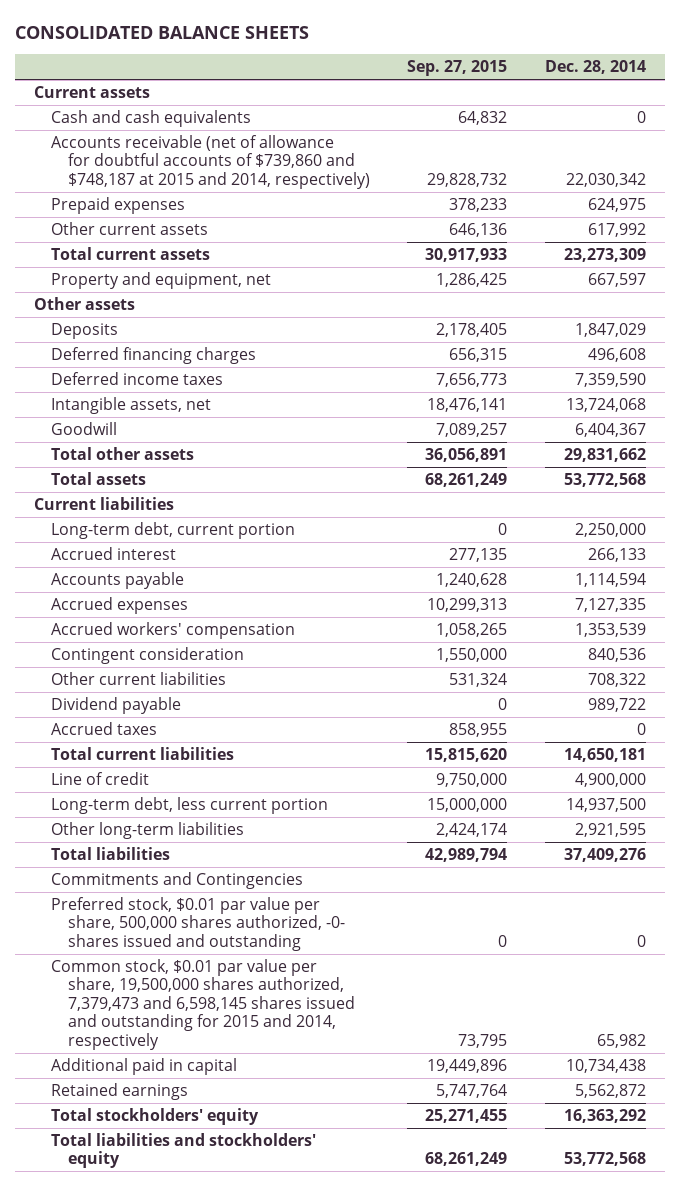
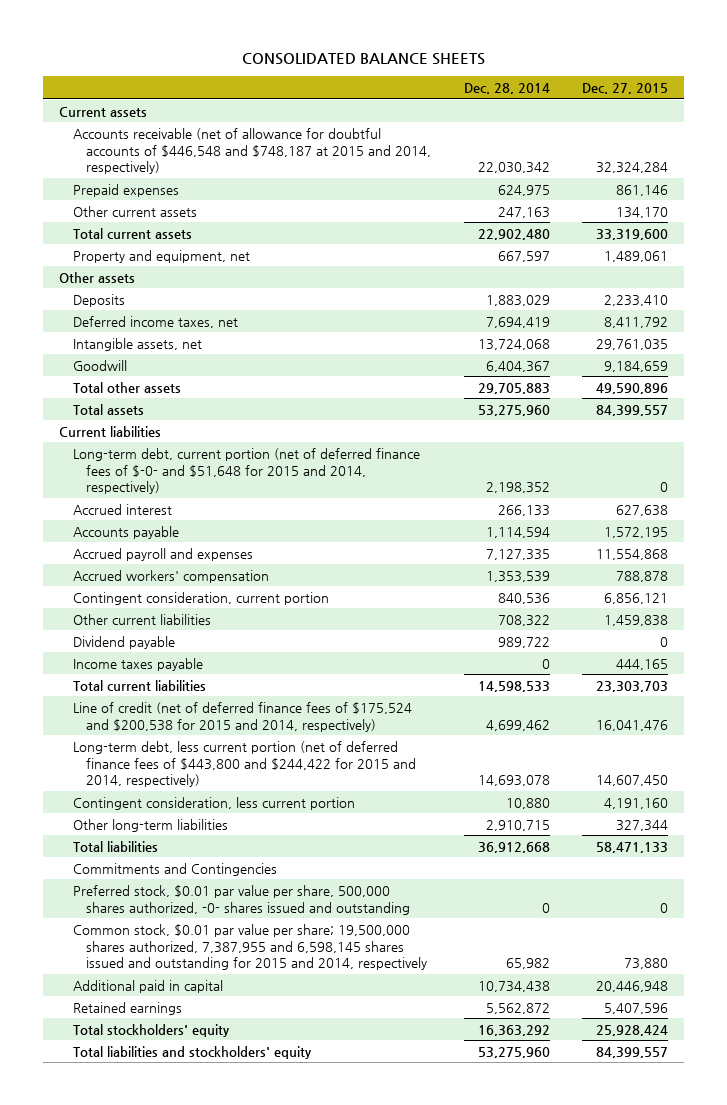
[407,60,508,77] Sep. 27, 2015 -> none
none -> [581,83,668,95] Dec. 27, 2015
[50,109,251,127] Cash and cash equivalents -> none
[50,134,370,189] Accounts receivable (net of allowance for doubtful accounts of $739,860 and $748,187 at 2015 and 2014, respectively) -> [72,127,432,175] Accounts receivable (net of allowance for doubtful accounts of $446,548 and $748,187 at 2015 and 2014, respectively)
[588,222,647,237] 617,992 -> [497,206,550,218] 247,163
[564,247,647,262] 23,273,309 -> [477,228,550,240] 22,902,480
[50,346,256,364] Deferred financing charges -> none
[575,322,647,337] 1,847,029 -> [485,294,550,306] 1,883,029
[50,371,223,385] Deferred income taxes -> [72,315,238,328] Deferred income taxes, net
[575,372,647,387] 7,359,590 -> [485,316,550,328] 7,694,419
[564,447,647,462] 29,831,662 -> [477,382,550,394] 29,705,883
[564,472,647,487] 53,772,568 -> [477,404,550,416] 53,275,960
[50,521,295,539] Long-term debt, current portion -> [72,447,420,495] Long-term debt, current portion (net of deferred finance fees of $-0- and $51,648 for 2015 and 2014, respectively)
[575,522,647,537] 2,250,000 -> [485,482,550,494] 2,198,352
[50,596,188,614] Accrued expenses -> [72,547,253,561] Accrued payroll and expenses
[50,646,244,664] Contingent consideration -> [72,591,329,605] Contingent consideration, current portion
[50,771,149,785] Line of credit -> none
[50,721,157,735] Accrued taxes -> [72,657,203,671] Income taxes payable
[564,747,647,762] 14,650,181 -> [477,680,550,692] 14,598,533
none -> [72,701,412,732] Line of credit (net of deferred finance fees of $175,524 and $200,538 for 2015 and 2014, respectively)
[50,796,328,814] Long-term debt, less current portion -> [72,740,417,788] Long-term debt, less current portion (net of deferred finance fees of $443,800 and $244,422 for 2015 and 2014, respectively)
[566,797,647,812] 14,937,500 -> [477,775,550,787] 14,693,078
none -> [72,796,355,810] Contingent consideration, less current portion
[575,822,647,837] 2,921,595 -> [485,819,550,831] 2,910,715
[564,847,647,862] 37,409,276 -> [477,841,550,853] 36,912,668
[50,958,355,1050] Common stock, $0.01 par value per share, 19,500,000 shares authorized, 7,379,473 and 6,598,145 shares issued and outstanding for 2015 and 2014, respectively -> [72,923,428,971] Common stock, $0.01 par value per share; 19,500,000 shares authorized, 7,387,955 and 6,598,145 shares issued and outstanding for 2015 and 2014, respectively
[564,1152,647,1167] 53,772,568 -> [477,1046,550,1058] 53,275,960

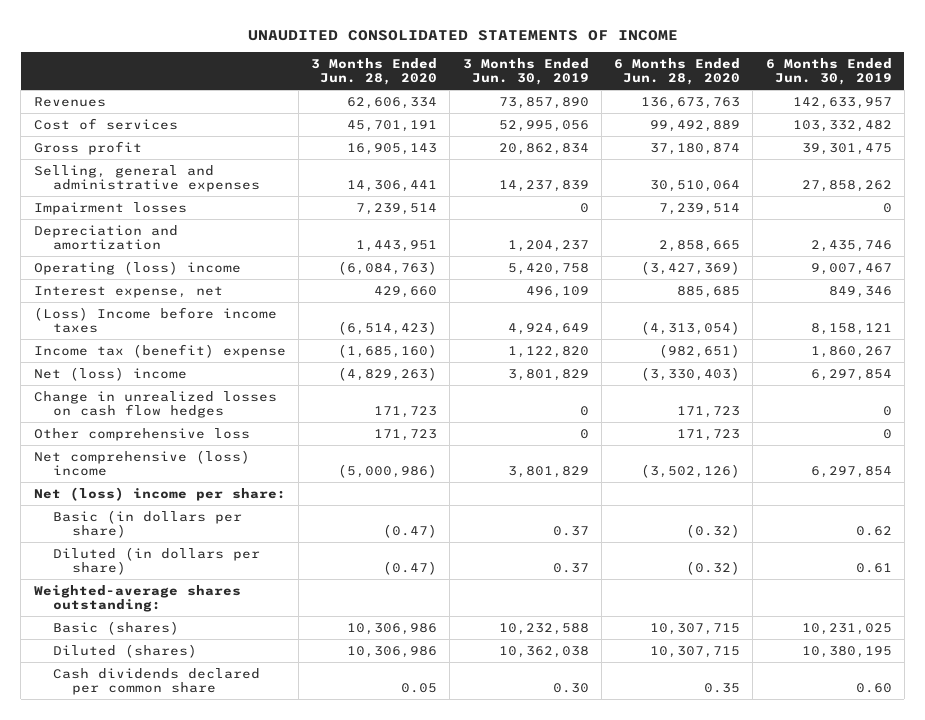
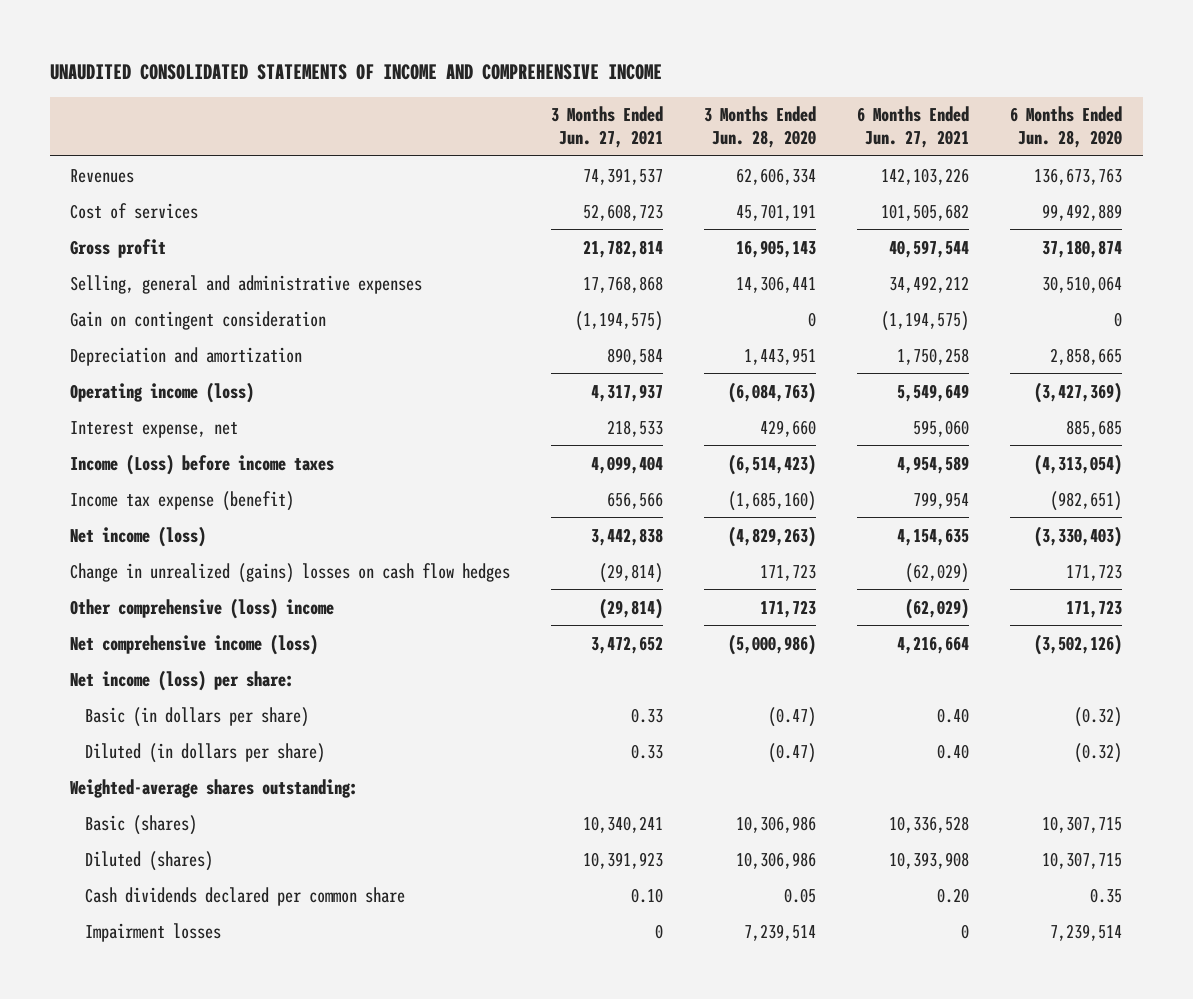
[247,30,678,42] UNAUDITED CONSOLIDATED STATEMENTS OF INCOME -> [50,63,663,80] UNAUDITED CONSOLIDATED STATEMENTS OF INCOME AND COMPREHENSIVE INCOME
[462,58,589,86] 3 Months Ended Jun. 30, 2019 -> none
[765,58,892,86] 6 Months Ended Jun. 30, 2019 -> none
none -> [551,106,664,148] 3 Months Ended Jun. 27, 2021
none -> [857,106,970,148] 6 Months Ended Jun. 27, 2021
none -> [70,310,327,330] Gain on contingent consideration
[33,260,241,275] Operating (loss) income -> [70,381,255,403] Operating income (loss)
[33,306,277,333] (Loss) Income before income taxes -> [70,453,335,475] Income (Loss) before income taxes
[33,343,286,358] Income tax (benefit) expense -> [70,490,295,511] Income tax expense (benefit)
[33,366,187,381] Net (loss) income -> [70,525,207,547] Net income (loss)
[33,390,277,418] Change in unrealized losses on cash flow hedges -> [70,562,511,583] Change in unrealized (gains) losses on cash flow hedges
[33,427,250,441] Other comprehensive loss -> [70,597,335,619] Other comprehensive (loss) income
[33,449,250,476] Net comprehensive (loss) income -> [70,633,319,655] Net comprehensive income (loss)
[33,486,286,501] Net (loss) income per share: -> [70,669,295,691] Net income (loss) per share:
[33,201,187,215] Impairment losses -> [84,922,221,942] Impairment losses

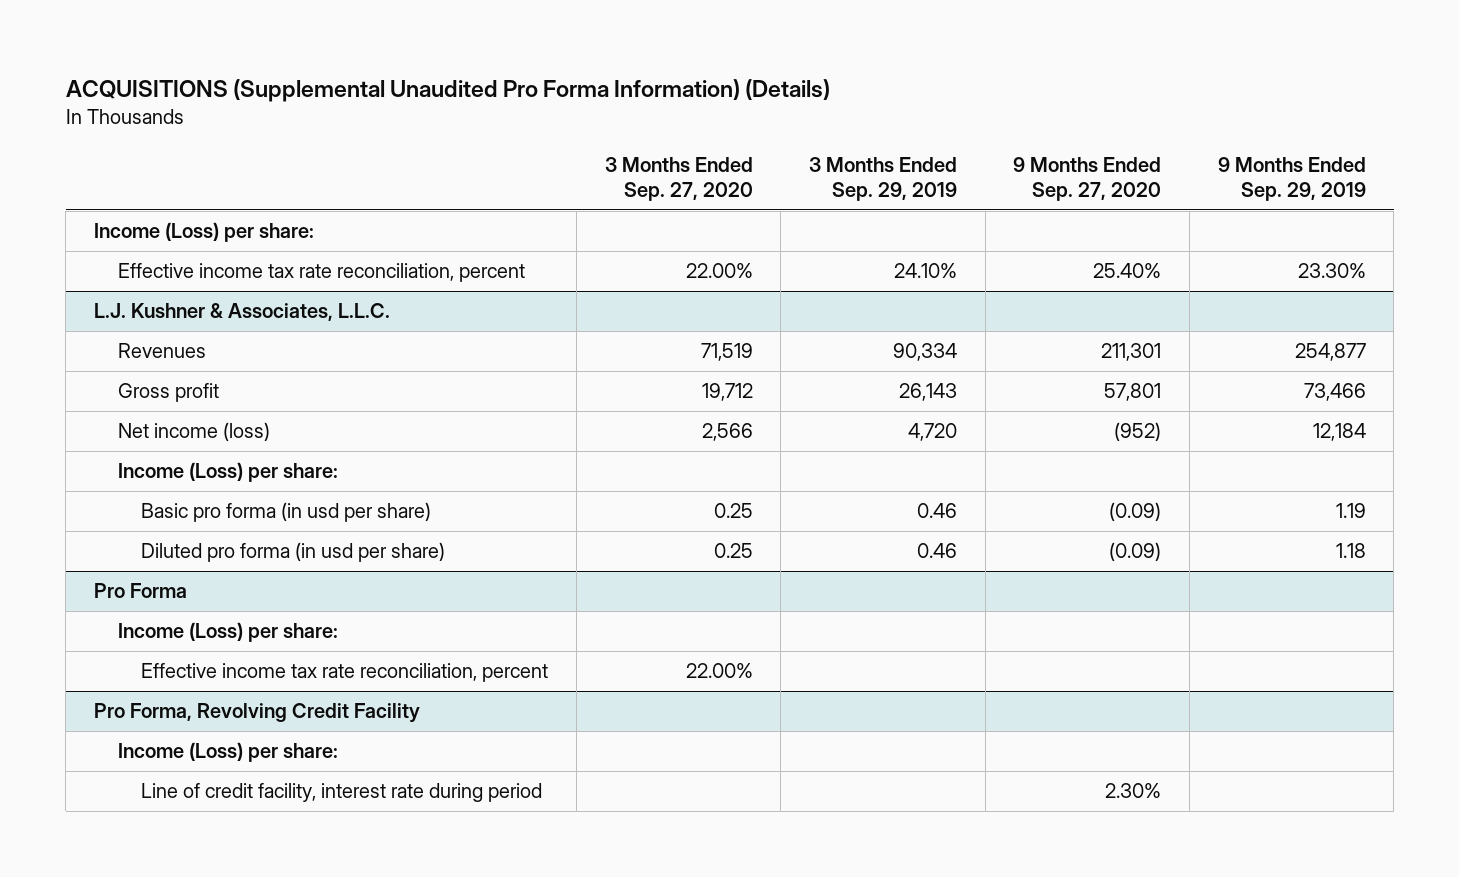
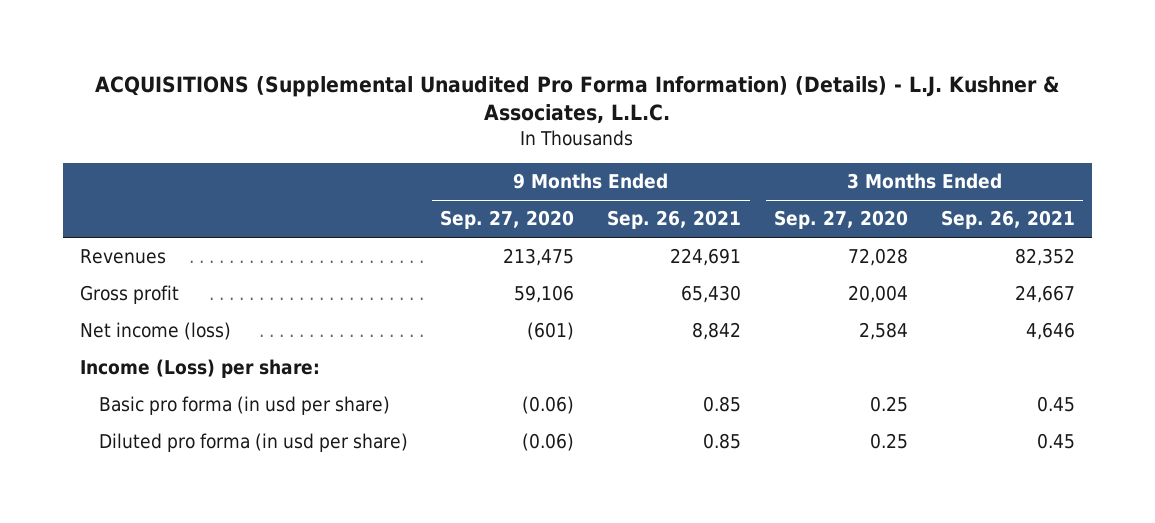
[65,78,830,102] ACQUISITIONS (Supplemental Unaudited Pro Forma Information) (Details) -> [95,75,1060,123] ACQUISITIONS (Supplemental Unaudited Pro Forma Information) (Details) - L.J. Kushner & Associates, L.L.C.
[808,156,957,202] 3 Months Ended Sep. 29, 2019 -> none
[1217,156,1366,202] 9 Months Ended Sep. 29, 2019 -> none
none -> [607,210,742,230] Sep. 26, 2021
none -> [941,210,1076,230] Sep. 26, 2021
[93,222,314,243] Income (Loss) per share: -> none
[117,263,525,283] Effective income tax rate reconciliation, percent -> none
[93,303,390,322] L.J. Kushner & Associates, L.L.C. -> none
[117,462,338,483] Income (Loss) per share: -> none
[141,502,432,523] Basic pro forma (in usd per share) -> none
[141,542,446,563] Diluted pro forma (in usd per share) -> none
[93,583,187,599] Pro Forma -> none
[117,622,338,643] Income (Loss) per share: -> none
[141,663,549,683] Effective income tax rate reconciliation, percent -> none
[93,703,420,724] Pro Forma, Revolving Credit Facility -> none
[700,343,753,362] 71,519 -> [848,248,909,267] 72,028
[1101,343,1162,362] 211,301 -> [503,248,575,267] 213,475
[701,383,753,402] 19,712 -> [848,285,909,304] 20,004
[1104,383,1162,402] 57,801 -> [514,285,575,304] 59,106
[701,423,753,442] 2,566 -> [859,322,909,341] 2,584
[1114,422,1162,442] (952) -> [527,322,575,341] (601)
[141,783,543,803] Line of credit facility, interest rate during period -> none
none -> [98,396,390,416] Basic pro forma (in usd per share)
none -> [98,433,408,453] Diluted pro forma (in usd per share)

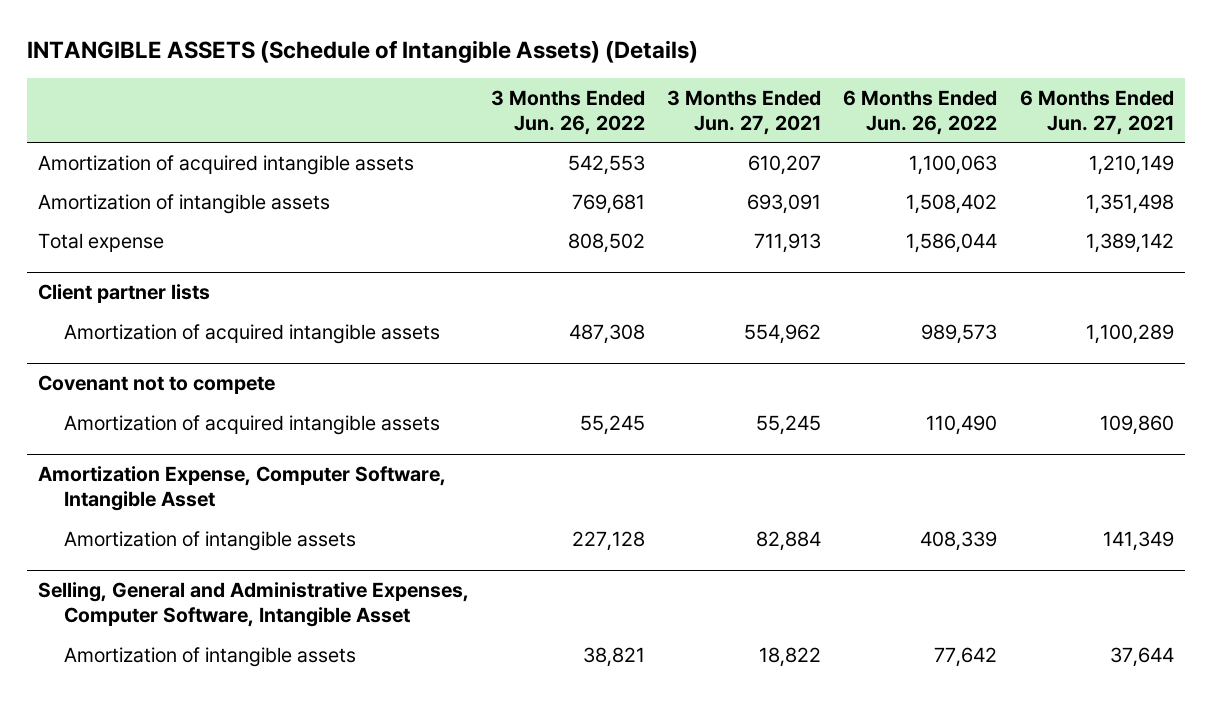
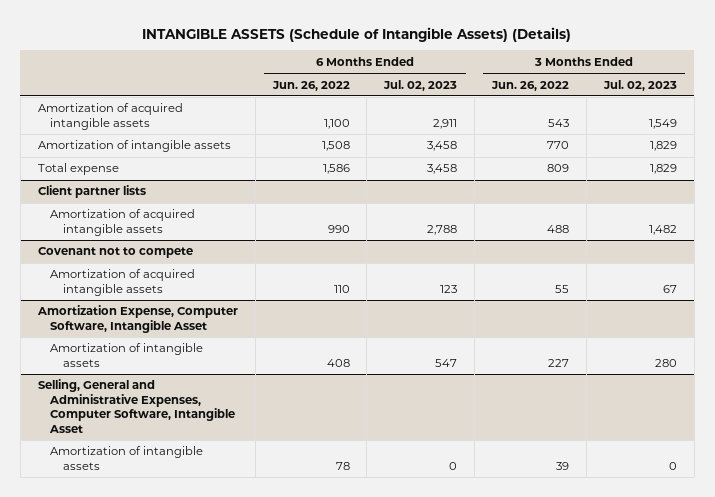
[667,89,822,135] 3 Months Ended Jun. 27, 2021 -> none
[1019,89,1174,135] 6 Months Ended Jun. 27, 2021 -> none
none -> [383,79,458,91] Jul. 02, 2023
none -> [602,79,677,91] Jul. 02, 2023
[568,154,646,175] 542,553 -> [548,118,570,127] 543
[909,154,998,175] 1,100,063 -> [323,118,350,129] 1,100
[572,193,646,214] 769,681 -> [547,141,570,150] 770
[906,193,998,214] 1,508,402 -> [321,141,350,152] 1,508
[568,232,646,253] 808,502 -> [547,164,570,173] 809
[906,232,998,253] 1,586,044 -> [322,164,350,175] 1,586
[569,323,646,344] 487,308 -> [547,224,570,233] 488
[921,323,998,344] 989,573 -> [327,224,350,233] 990
[580,414,646,435] 55,245 -> [555,284,570,293] 55
[926,414,998,435] 110,490 -> [333,284,350,293] 110
[572,530,646,551] 227,128 -> [548,358,570,367] 227
[920,530,998,551] 408,339 -> [326,358,350,367] 408
[583,646,646,667] 38,821 -> [556,461,570,470] 39
[934,646,998,667] 77,642 -> [335,461,350,470] 78

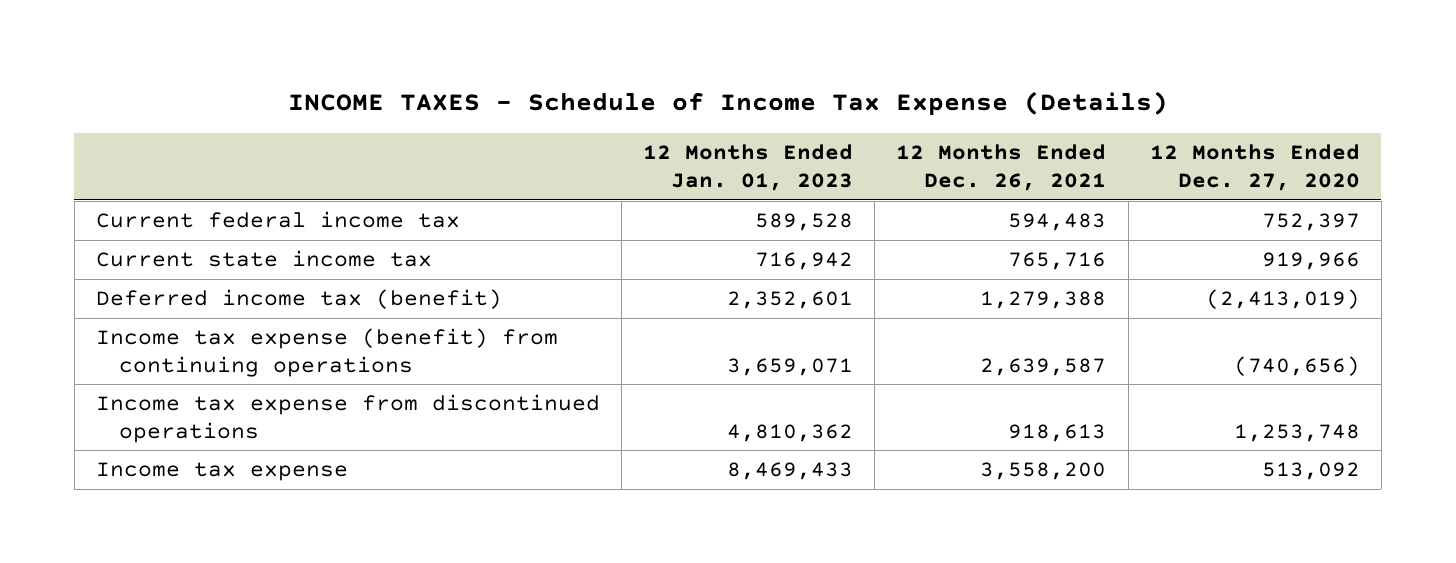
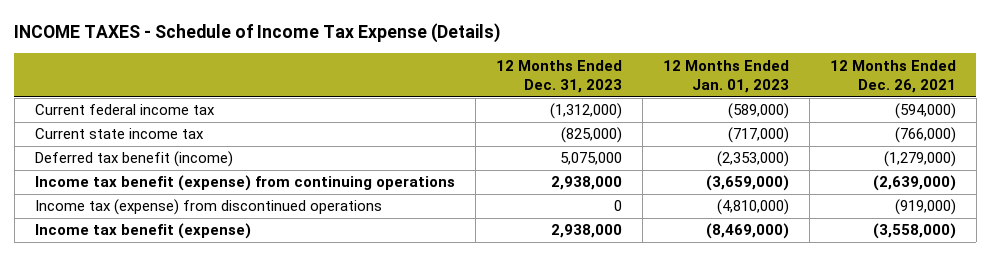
[1149,144,1360,192] 12 Months Ended Dec. 27, 2020 -> none
none -> [495,59,622,93] 12 Months Ended Dec. 31, 2023
[755,213,854,232] 589,528 -> [727,103,789,120] (589,000)
[1008,213,1107,232] 594,483 -> [894,103,956,120] (594,000)
[755,252,854,271] 716,942 -> [727,127,789,144] (717,000)
[1008,252,1107,271] 765,716 -> [894,127,956,144] (766,000)
[96,289,503,310] Deferred income tax (benefit) -> [34,151,233,168] Deferred tax benefit (income)
[727,291,854,310] 2,352,601 -> [716,151,789,168] (2,353,000)
[980,291,1107,310] 1,279,388 -> [883,151,956,168] (1,279,000)
[96,328,559,377] Income tax expense (benefit) from continuing operations -> [34,175,455,192] Income tax benefit (expense) from continuing operations
[727,357,854,376] 3,659,071 -> [705,175,789,192] (3,659,000)
[980,357,1107,376] 2,639,587 -> [872,175,956,192] (2,639,000)
[96,394,601,443] Income tax expense from discontinued operations -> [34,199,382,216] Income tax (expense) from discontinued operations
[727,423,854,442] 4,810,362 -> [716,199,789,216] (4,810,000)
[1008,423,1107,442] 918,613 -> [894,199,956,216] (919,000)
[96,462,349,482] Income tax expense -> [34,223,251,240] Income tax benefit (expense)
[727,462,854,481] 8,469,433 -> [705,223,789,240] (8,469,000)
[980,462,1107,481] 3,558,200 -> [872,223,956,240] (3,558,000)

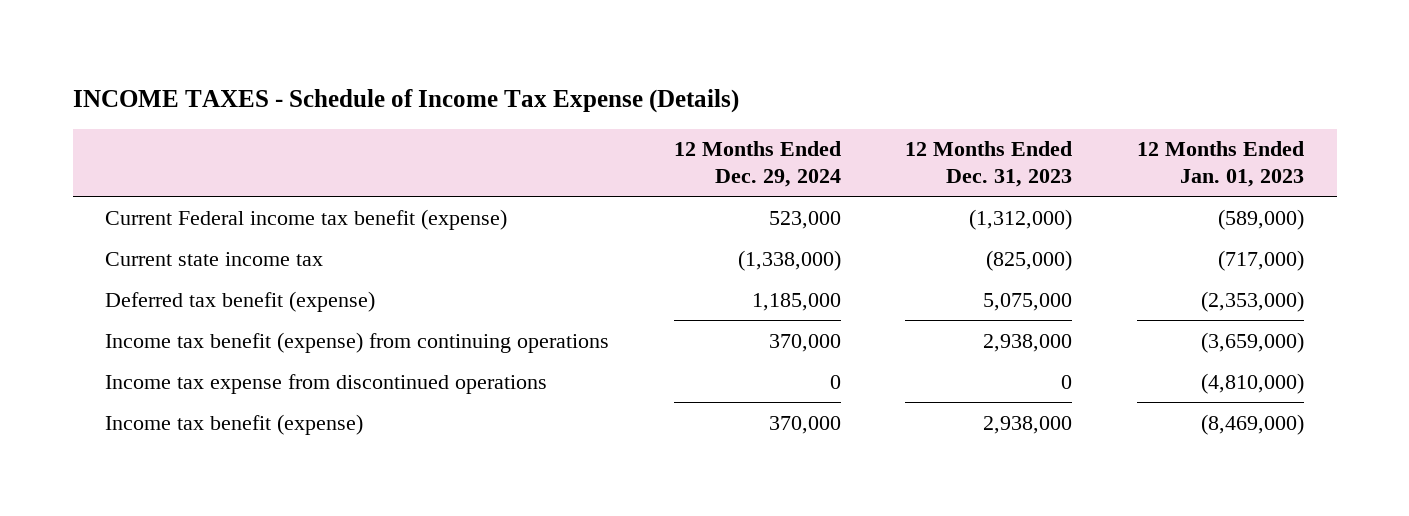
[829,59,956,93] 12 Months Ended Dec. 26, 2021 -> none
none -> [673,141,841,187] 12 Months Ended Dec. 29, 2024
[34,104,215,116] Current federal income tax -> [105,208,508,230] Current Federal income tax benefit (expense)
[34,151,233,168] Deferred tax benefit (income) -> [105,290,376,312] Deferred tax benefit (expense)
[34,199,382,216] Income tax (expense) from discontinued operations -> [105,373,548,394] Income tax expense from discontinued operations

